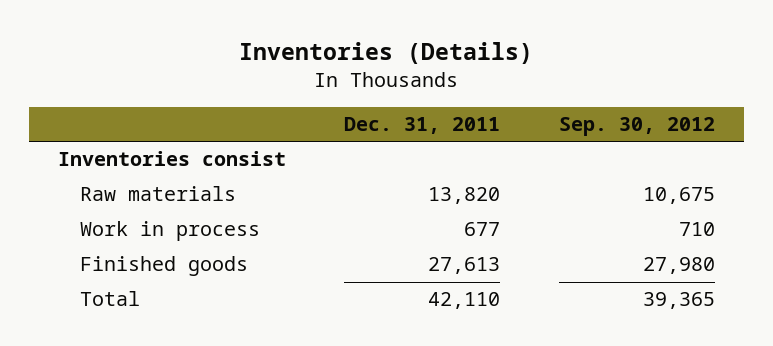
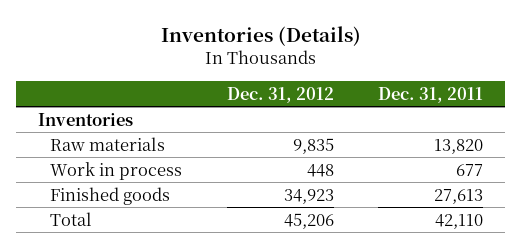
[559,117,716,137] Sep. 30, 2012 -> none
none -> [226,86,334,103] Dec. 31, 2012
[57,151,286,167] Inventories consist -> [38,112,134,126] Inventories

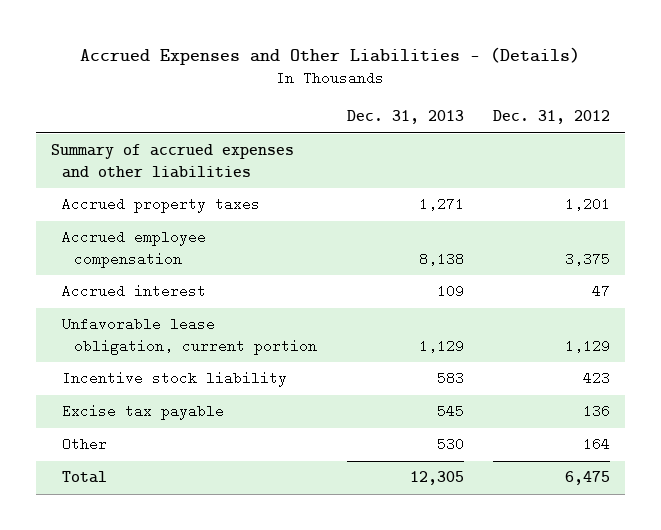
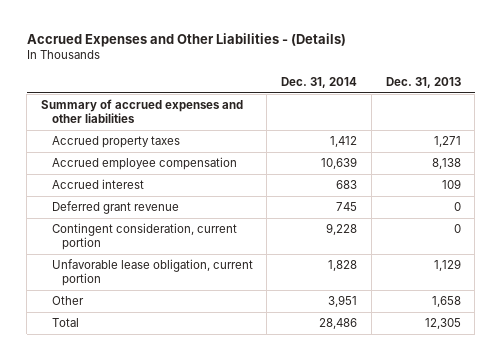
[492,110,610,125] Dec. 31, 2012 -> none
none -> [281,76,358,88] Dec. 31, 2014
none -> [51,201,179,215] Deferred grant revenue
none -> [51,223,237,251] Contingent consideration, current portion
[62,371,288,388] Incentive stock liability -> none
[62,404,225,421] Excise tax payable -> none
[436,437,464,452] 530 -> [431,296,461,308] 1,658

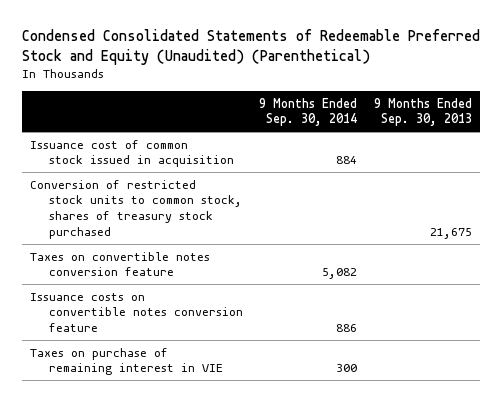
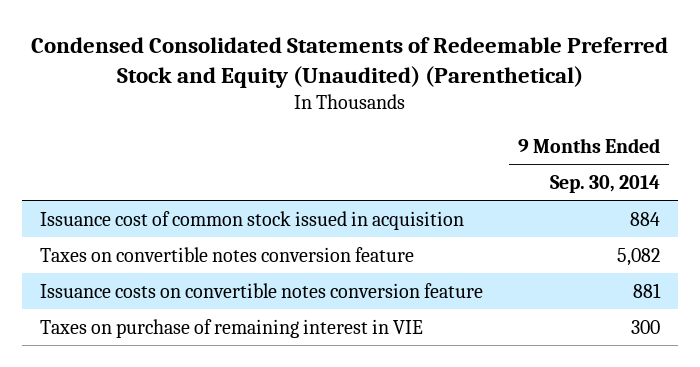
[373,97,472,127] 9 Months Ended Sep. 30, 2013 -> none
[29,179,242,239] Conversion of restricted stock units to common stock, shares of treasury stock purchased -> none
[336,323,358,332] 886 -> [633,282,662,298] 881

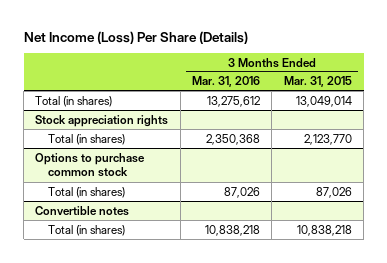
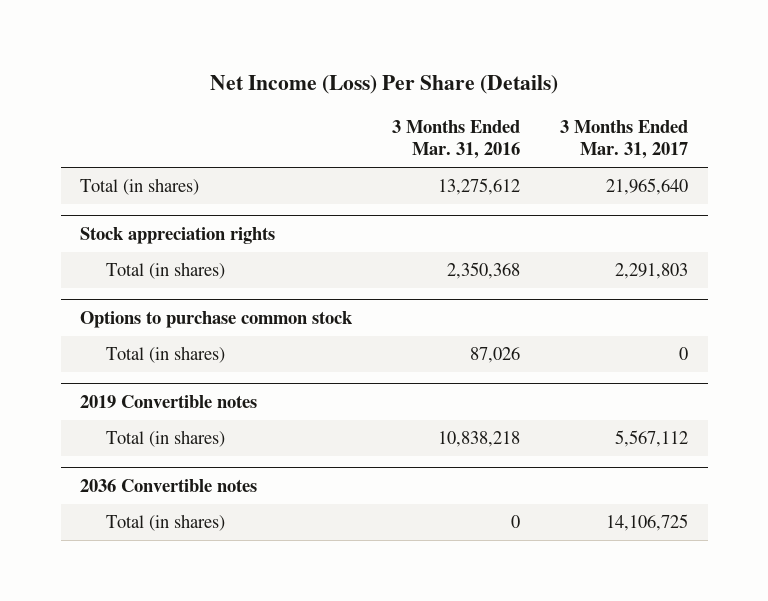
[283,76,352,88] Mar. 31, 2015 -> none
none -> [559,119,688,160] 3 Months Ended Mar. 31, 2017
[35,205,130,216] Convertible notes -> [80,394,258,408] 2019 Convertible notes
none -> [80,478,258,492] 2036 Convertible notes
none -> [106,514,226,532] Total (in shares)

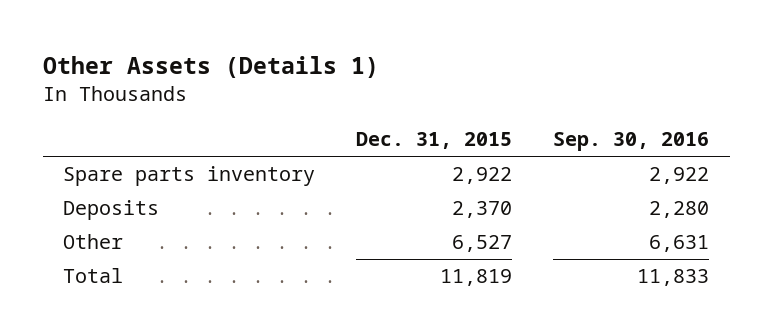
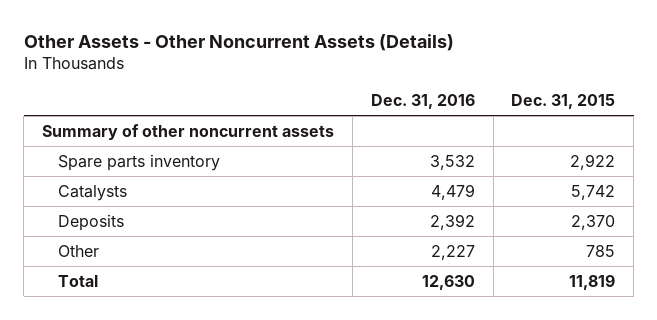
[42,56,379,79] Other Assets (Details 1) -> [23,34,454,52] Other Assets - Other Noncurrent Assets (Details)
[553,132,710,152] Sep. 30, 2016 -> none
none -> [370,93,475,109] Dec. 31, 2016
none -> [42,123,335,140] Summary of other noncurrent assets
none -> [57,184,127,201] Catalysts
[452,235,513,253] 6,527 -> [586,244,616,257] 785

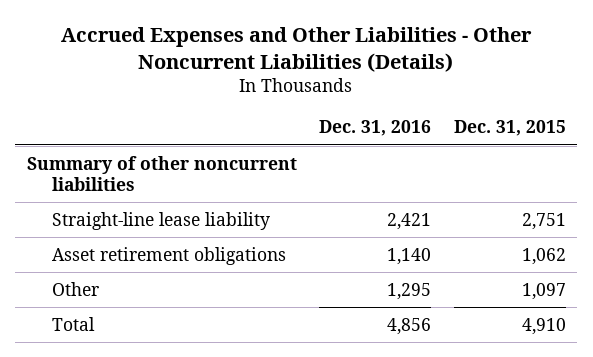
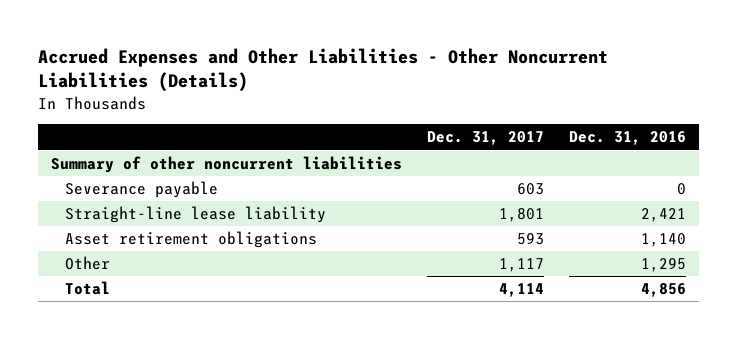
[453,120,566,137] Dec. 31, 2015 -> none
none -> [427,131,545,146] Dec. 31, 2017
none -> [65,181,219,199] Severance payable

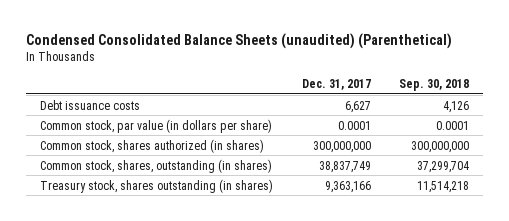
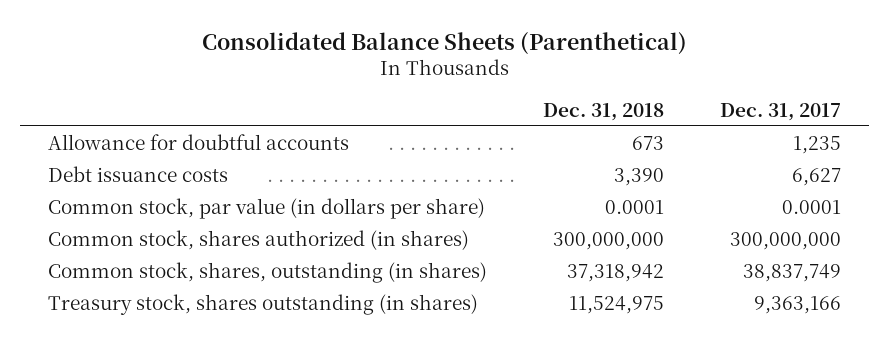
[25,32,452,49] Condensed Consolidated Balance Sheets (unaudited) (Parenthetical) -> [201,31,687,55] Consolidated Balance Sheets (Parenthetical)
[399,79,470,92] Sep. 30, 2018 -> none
none -> [543,102,665,121] Dec. 31, 2018
none -> [48,133,350,150] Allowance for doubtful accounts

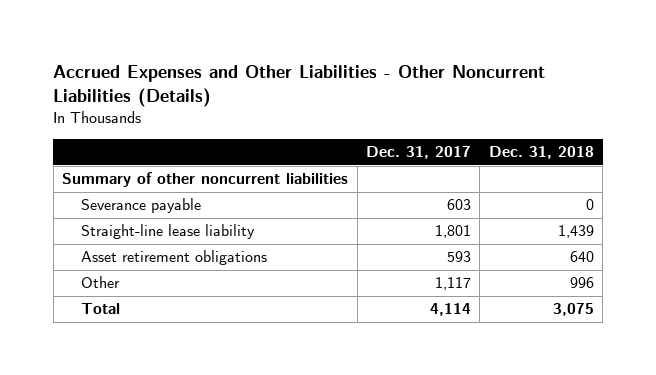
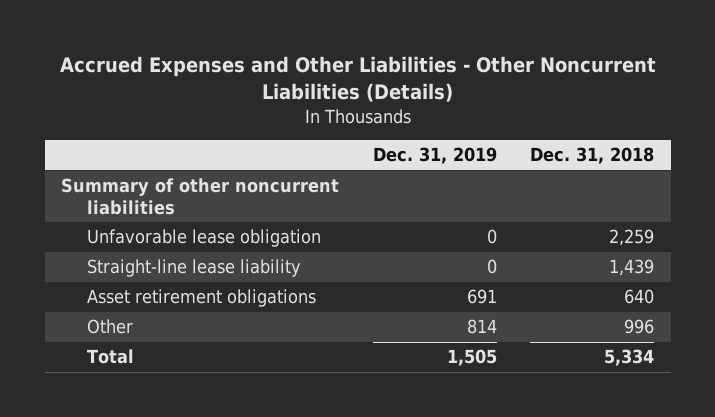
[366,146,472,160] Dec. 31, 2017 -> none
none -> [372,147,497,165] Dec. 31, 2019
[80,198,201,214] Severance payable -> none
none -> [87,229,322,248] Unfavorable lease obligation
[552,303,594,317] 3,075 -> [603,349,654,367] 5,334

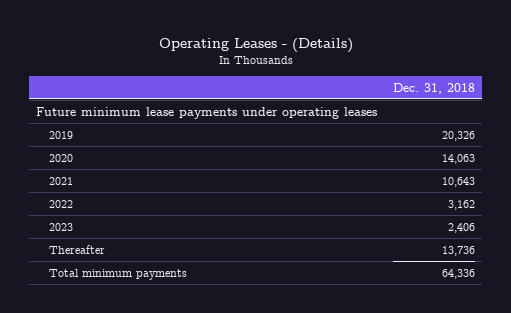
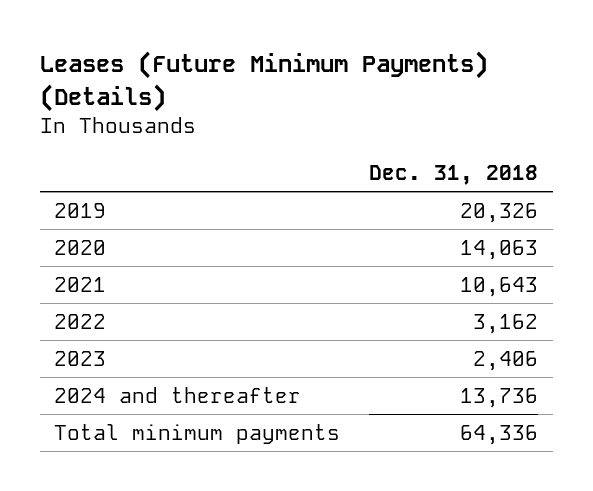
[158,37,353,53] Operating Leases - (Details) -> [40,51,489,112] Leases (Future Minimum Payments) (Details)
[36,106,378,119] Future minimum lease payments under operating leases -> none
[48,244,105,254] Thereafter -> [54,387,302,404] 2024 and thereafter

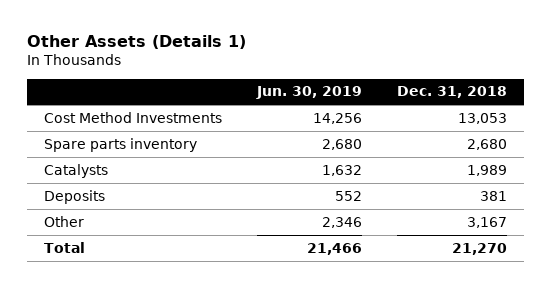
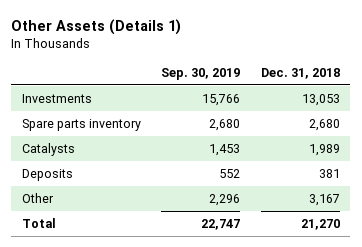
[255,86,362,100] Jun. 30, 2019 -> none
none -> [161,68,241,81] Sep. 30, 2019
[43,111,222,123] Cost Method Investments -> [21,93,92,103] Investments

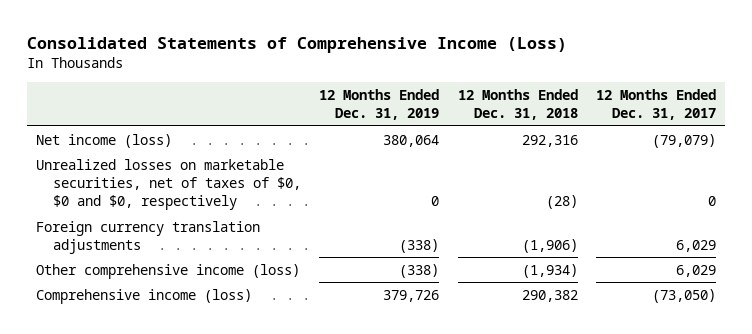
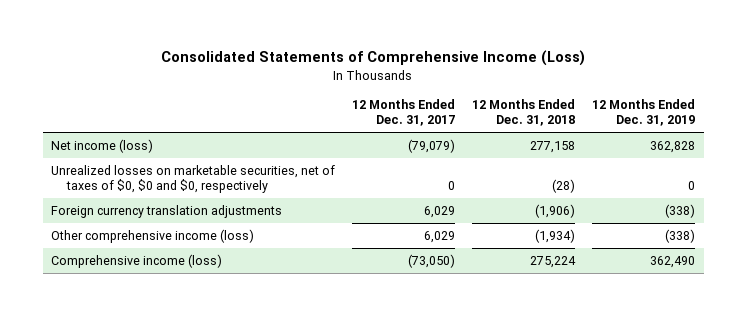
[383,134,440,147] 380,064 -> [650,140,696,153] 362,828
[521,134,578,147] 292,316 -> [530,140,576,153] 277,158
[383,289,440,302] 379,726 -> [650,255,696,268] 362,490
[521,289,578,302] 290,382 -> [530,255,577,268] 275,224

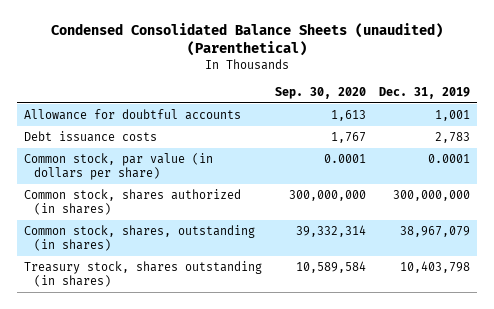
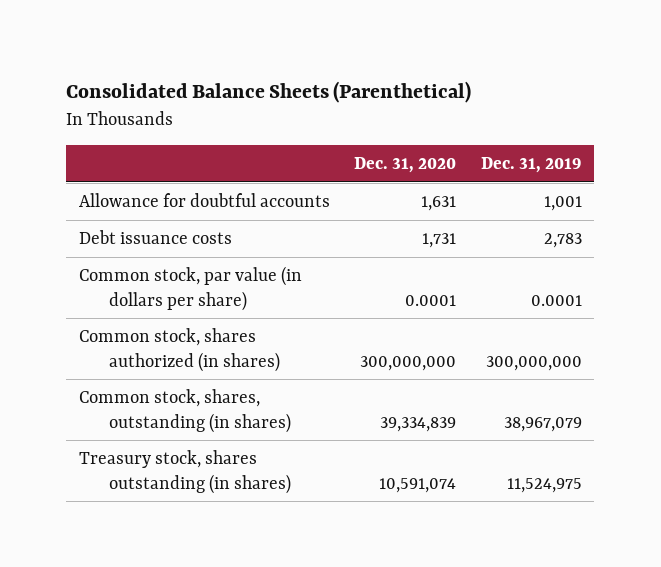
[50,23,443,57] Condensed Consolidated Balance Sheets (unaudited) (Parenthetical) -> [66,80,472,103] Consolidated Balance Sheets (Parenthetical)
[274,86,366,99] Sep. 30, 2020 -> none
none -> [354,157,457,174] Dec. 31, 2020
[400,260,471,273] 10,403,798 -> [506,477,582,493] 11,524,975

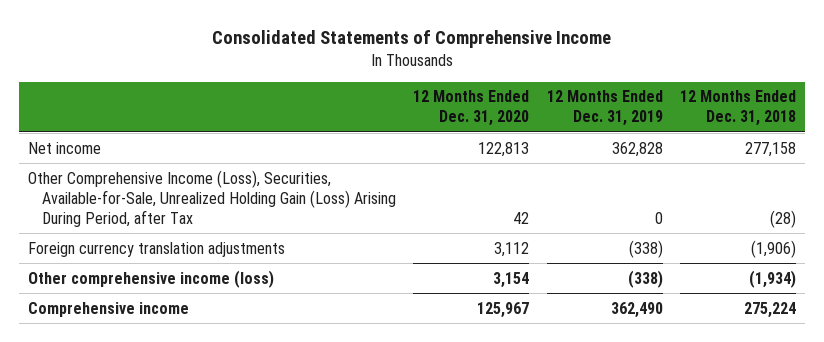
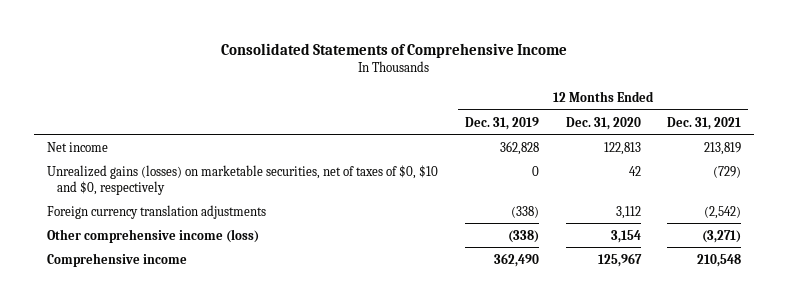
[680,90,797,127] 12 Months Ended Dec. 31, 2018 -> none
none -> [667,116,742,130] Dec. 31, 2021
[27,169,397,227] Other Comprehensive Income (Loss), Securities, Available-for-Sale, Unrealized Holding Gain (Loss) Arising During Period, after Tax -> [47,164,439,195] Unrealized gains (losses) on marketable securities, net of taxes of $0, $10 and $0, respectively

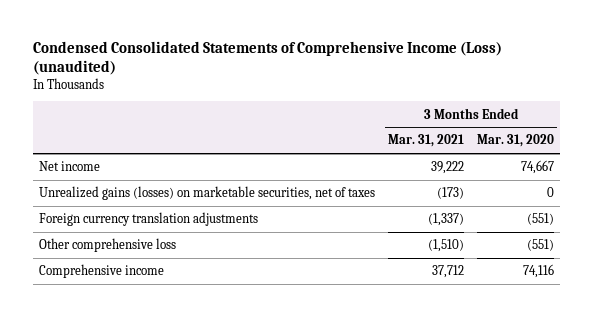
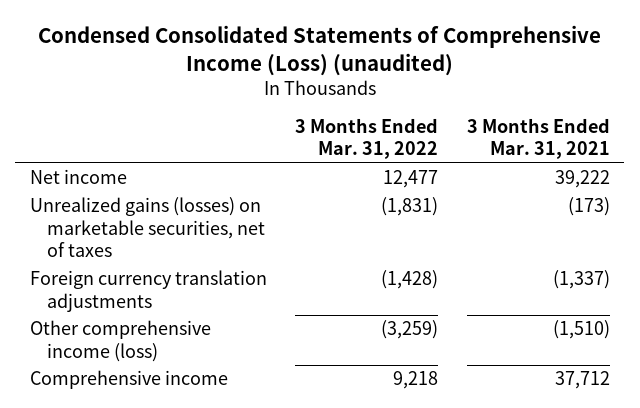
[476,134,554,148] Mar. 31, 2020 -> none
none -> [295,117,439,160] 3 Months Ended Mar. 31, 2022
[39,238,177,253] Other comprehensive loss -> [29,320,211,362] Other comprehensive income (loss)

